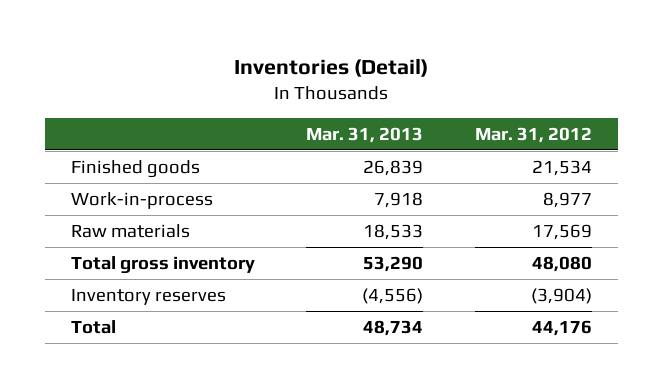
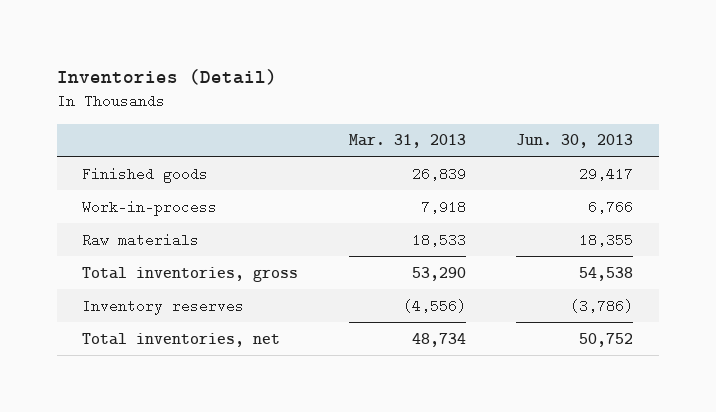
[474,126,592,143] Mar. 31, 2012 -> none
none -> [516,134,634,149] Jun. 30, 2013
[70,256,255,275] Total gross inventory -> [82,266,299,282] Total inventories, gross
[70,320,116,335] Total -> [82,332,281,347] Total inventories, net

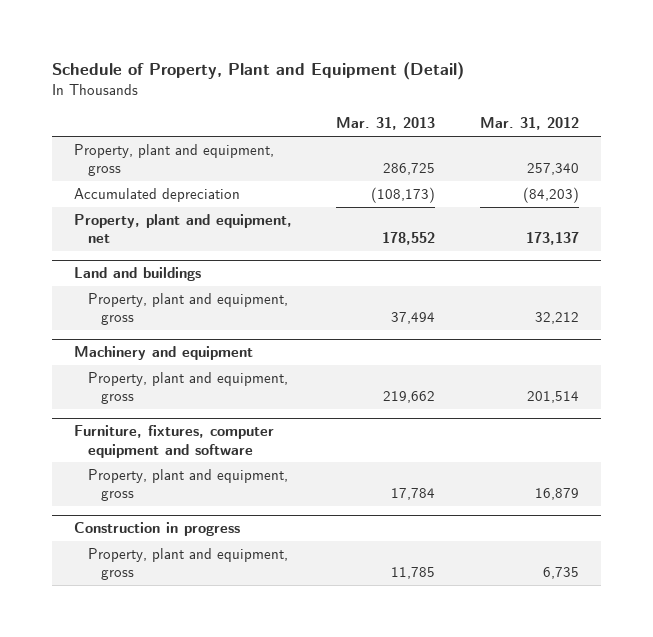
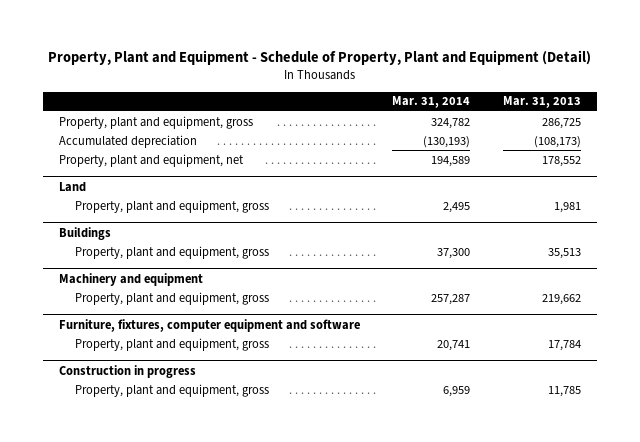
[51,62,464,81] Schedule of Property, Plant and Equipment (Detail) -> [47,50,591,66] Property, Plant and Equipment - Schedule of Property, Plant and Equipment (Detail)
[479,117,579,131] Mar. 31, 2012 -> none
none -> [392,96,471,109] Mar. 31, 2014
[74,267,202,282] Land and buildings -> none
none -> [58,181,86,192] Land
[391,312,436,325] 37,494 -> [553,201,581,213] 1,981
none -> [58,226,111,240] Buildings
none -> [75,245,270,259] Property, plant and equipment, gross

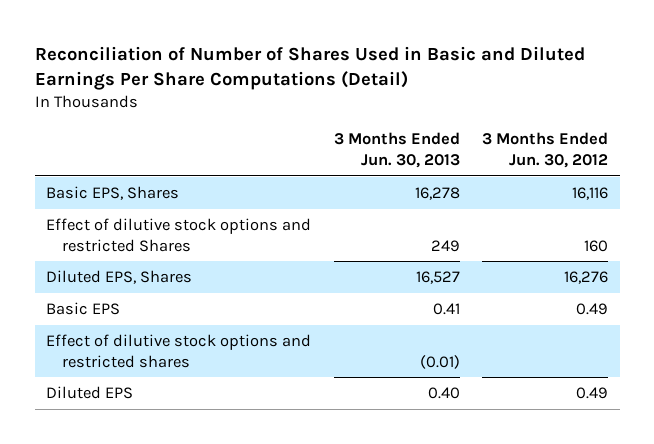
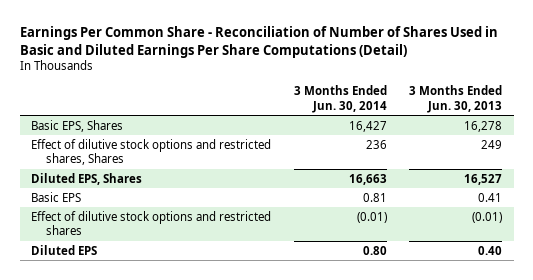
[34,45,585,91] Reconciliation of Number of Shares Used in Basic and Diluted Earnings Per Share Computations (Detail) -> [19,26,498,59] Earnings Per Common Share - Reconciliation of Number of Shares Used in Basic and Diluted Earnings Per Share Computations (Detail)
[482,132,609,169] 3 Months Ended Jun. 30, 2012 -> none
none -> [293,85,387,113] 3 Months Ended Jun. 30, 2014
[45,217,311,252] Effect of dilutive stock options and restricted Shares -> [31,138,272,166] Effect of dilutive stock options and restricted shares, Shares

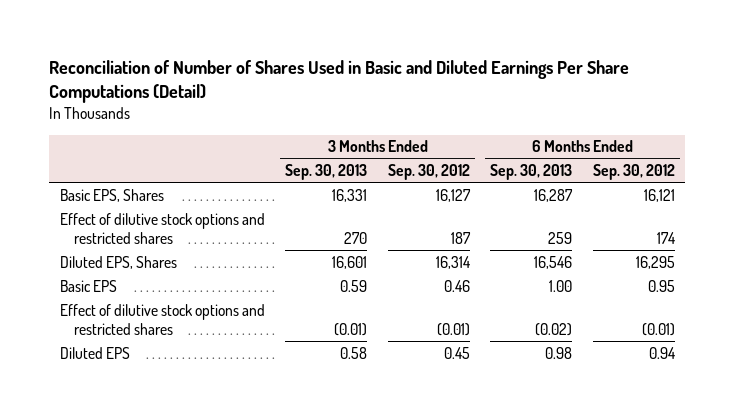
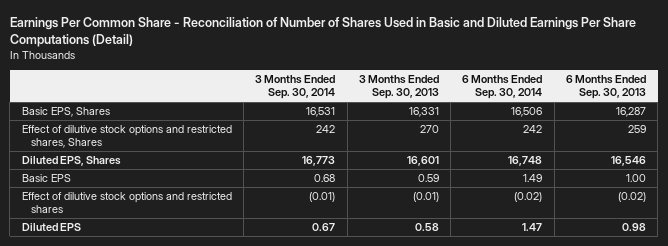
[49,59,630,104] Reconciliation of Number of Shares Used in Basic and Diluted Earnings Per Share Computations (Detail) -> [9,17,636,48] Earnings Per Common Share - Reconciliation of Number of Shares Used in Basic and Diluted Earnings Per Share Computations (Detail)
[387,164,470,181] Sep. 30, 2012 -> none
[593,164,676,181] Sep. 30, 2012 -> none
none -> [255,75,336,100] 3 Months Ended Sep. 30, 2014
none -> [462,75,543,100] 6 Months Ended Sep. 30, 2014
[59,212,265,244] Effect of dilutive stock options and restricted shares -> [21,125,232,149] Effect of dilutive stock options and restricted shares, Shares

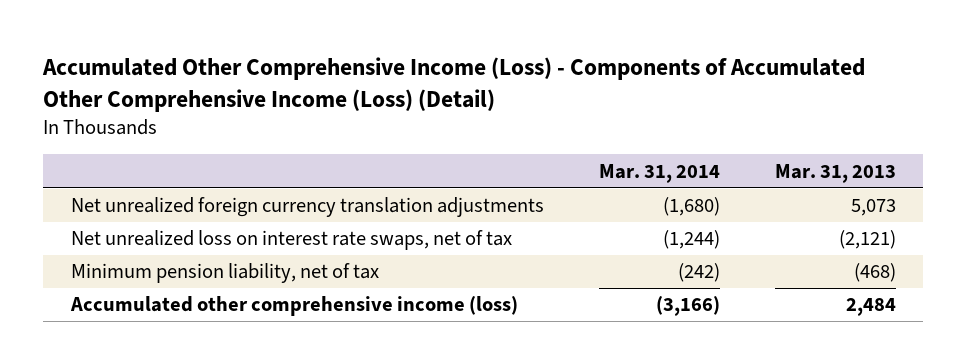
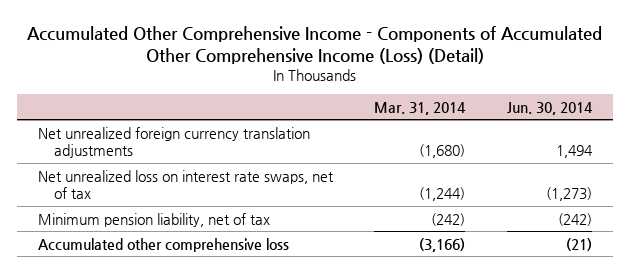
[42,56,866,112] Accumulated Other Comprehensive Income (Loss) - Components of Accumulated Other Comprehensive Income (Loss) (Detail) -> [26,25,602,64] Accumulated Other Comprehensive Income - Components of Accumulated Other Comprehensive Income (Loss) (Detail)
[774,163,896,183] Mar. 31, 2013 -> none
none -> [507,101,594,115] Jun. 30, 2014
[69,296,518,317] Accumulated other comprehensive income (loss) -> [37,237,289,252] Accumulated other comprehensive loss

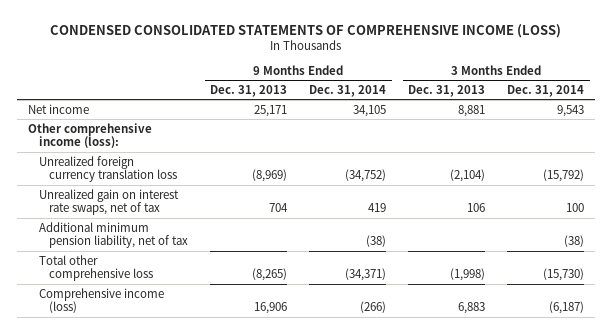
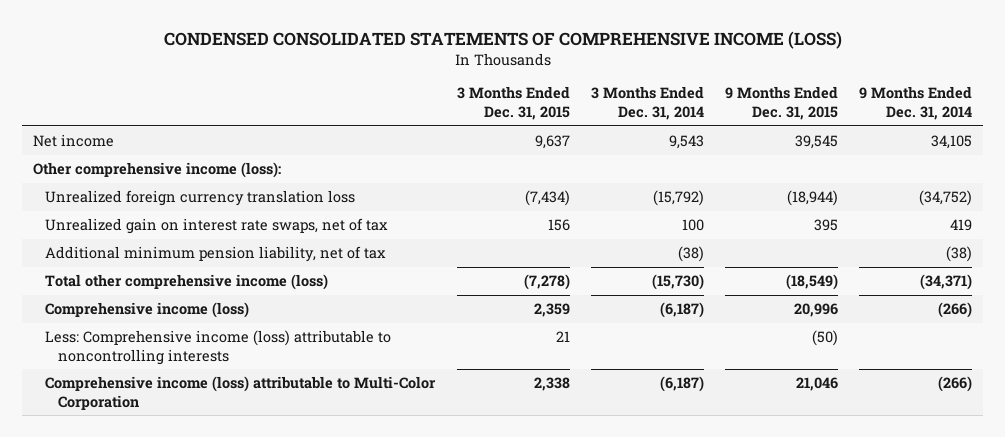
[210,84,288,97] Dec. 31, 2013 -> none
[408,84,486,97] Dec. 31, 2013 -> none
none -> [456,86,570,121] 3 Months Ended Dec. 31, 2015
none -> [725,86,839,121] 9 Months Ended Dec. 31, 2015
[38,254,154,282] Total other comprehensive loss -> [45,274,329,291] Total other comprehensive income (loss)
none -> [45,330,392,365] Less: Comprehensive income (loss) attributable to noncontrolling interests
none -> [45,376,437,410] Comprehensive income (loss) attributable to Multi-Color Corporation

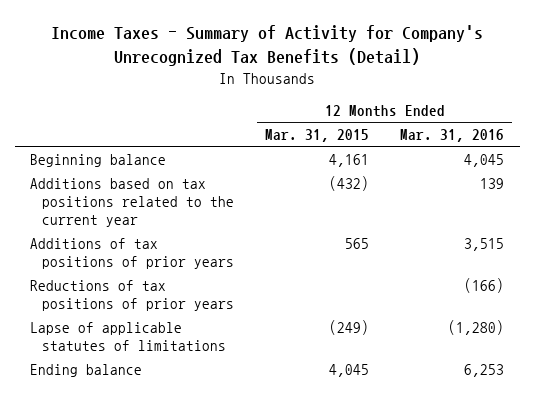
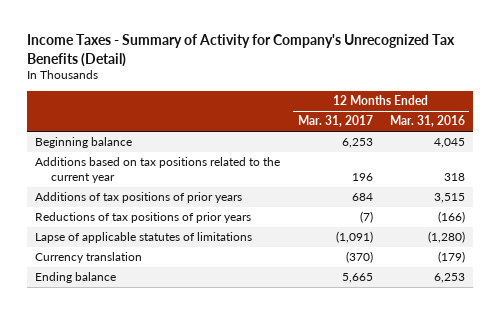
[265,129,370,143] Mar. 31, 2015 -> none
none -> [297,115,373,128] Mar. 31, 2017
[480,178,505,190] 139 -> [443,172,465,181] 318
none -> [35,252,143,264] Currency translation

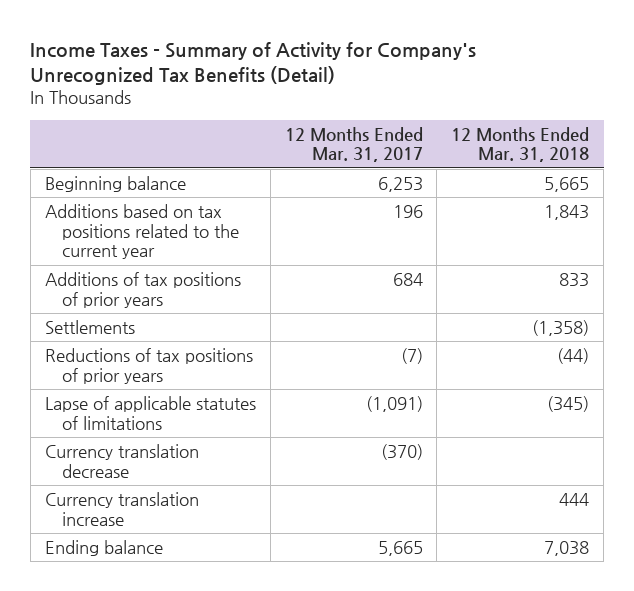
[389,115,465,128] Mar. 31, 2016 -> none
none -> [451,126,590,163] 12 Months Ended Mar. 31, 2018
none -> [44,319,135,334] Settlements
[35,252,143,264] Currency translation -> [44,443,199,478] Currency translation decrease
none -> [44,491,199,526] Currency translation increase

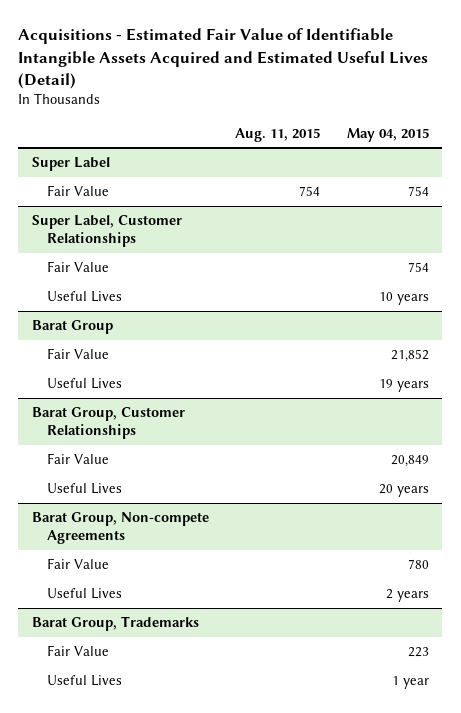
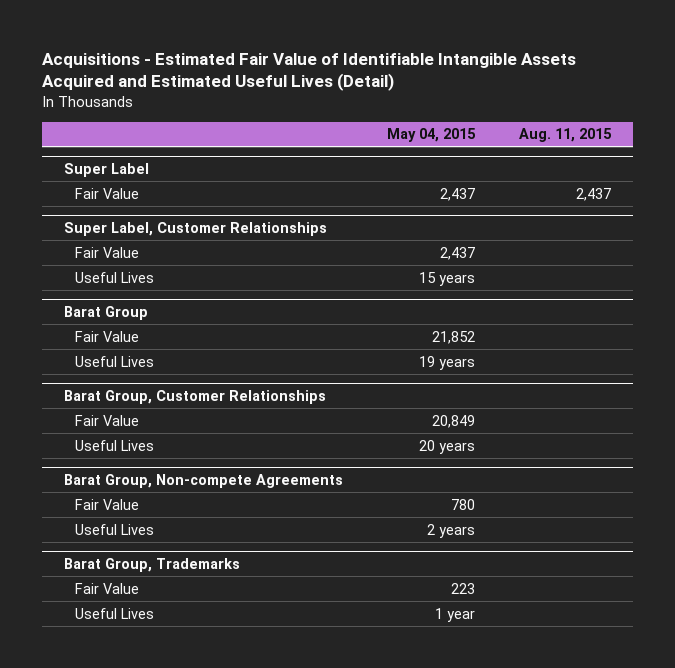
[299,185,321,196] 754 -> [575,187,611,201] 2,437
[407,185,429,196] 754 -> [439,187,475,201] 2,437
[407,261,429,272] 754 -> [439,246,475,260] 2,437
[378,291,429,305] 10 years -> [418,271,475,286] 15 years

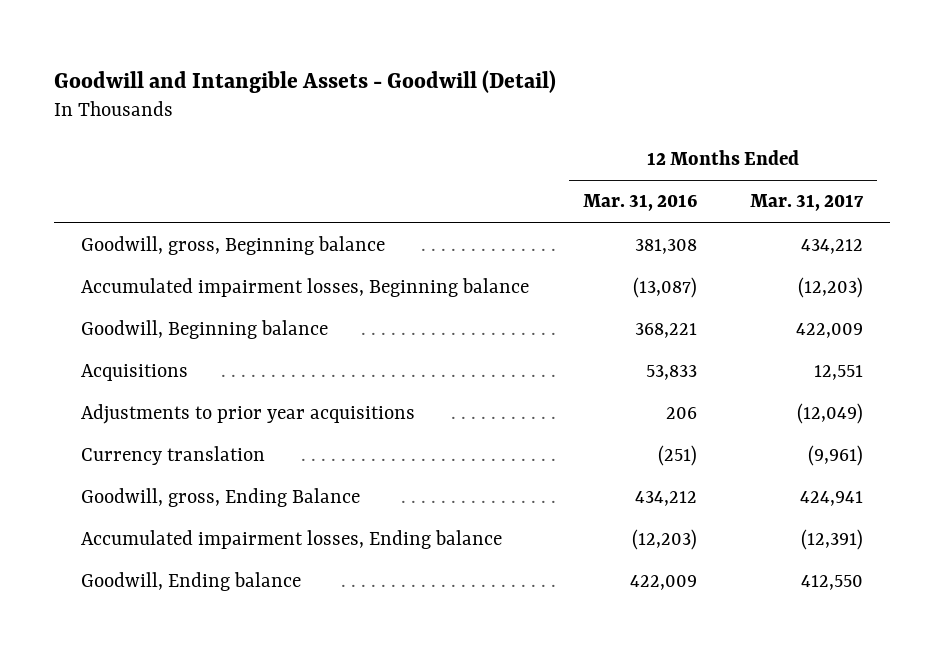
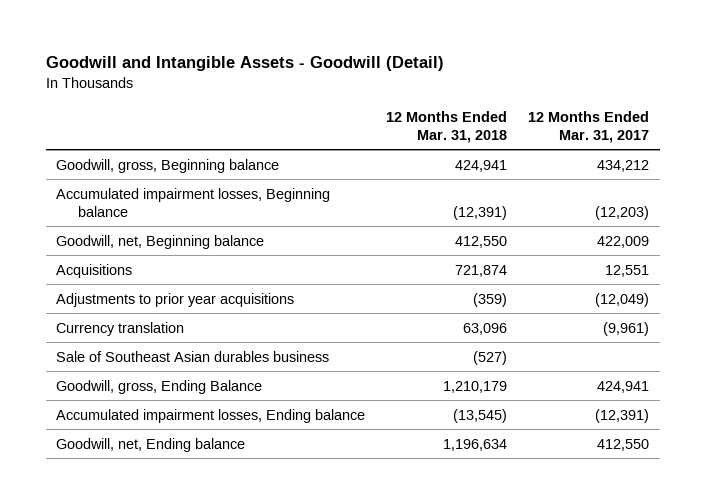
[582,194,697,212] Mar. 31, 2016 -> none
none -> [386,110,508,143] 12 Months Ended Mar. 31, 2018
[81,320,329,340] Goodwill, Beginning balance -> [56,234,265,249] Goodwill, net, Beginning balance
none -> [56,350,330,362] Sale of Southeast Asian durables business
[81,572,302,592] Goodwill, Ending balance -> [56,437,246,452] Goodwill, net, Ending balance

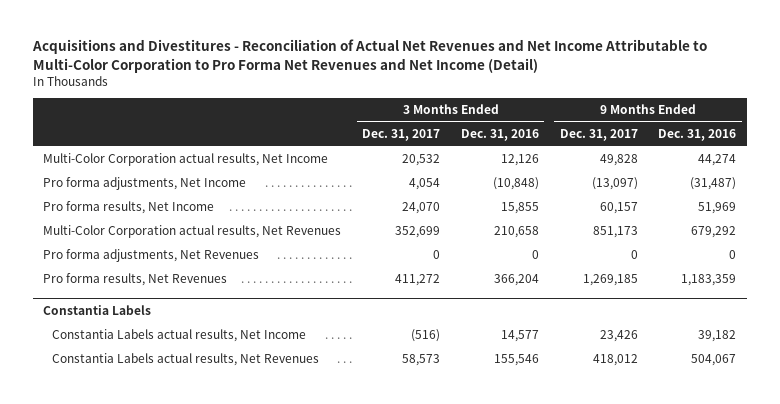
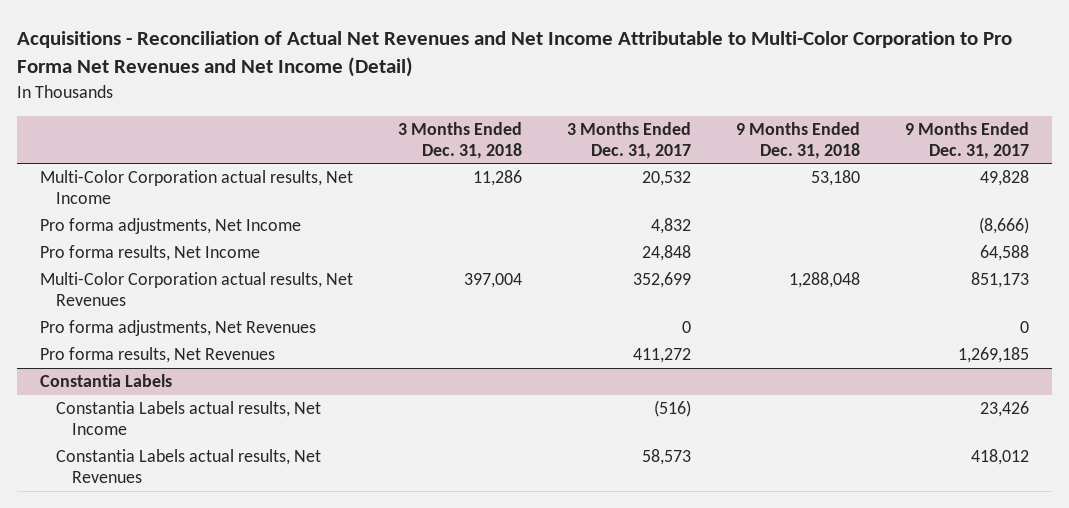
[31,39,707,73] Acquisitions and Divestitures - Reconciliation of Actual Net Revenues and Net Income Attributable to Multi-Color Corporation to Pro Forma Net Revenues and Net Income (Detail) -> [17,31,1013,78] Acquisitions - Reconciliation of Actual Net Revenues and Net Income Attributable to Multi-Color Corporation to Pro Forma Net Revenues and Net Income (Detail)
[460,129,539,142] Dec. 31, 2016 -> none
[658,129,737,142] Dec. 31, 2016 -> none
none -> [397,121,522,160] 3 Months Ended Dec. 31, 2018
none -> [736,121,861,160] 9 Months Ended Dec. 31, 2018
[409,178,441,191] 4,054 -> [651,218,692,235] 4,832
[591,177,638,191] (13,097) -> [979,217,1030,235] (8,666)
[402,202,441,215] 24,070 -> [642,245,692,262] 24,848
[599,202,638,215] 60,157 -> [980,245,1030,262] 64,588

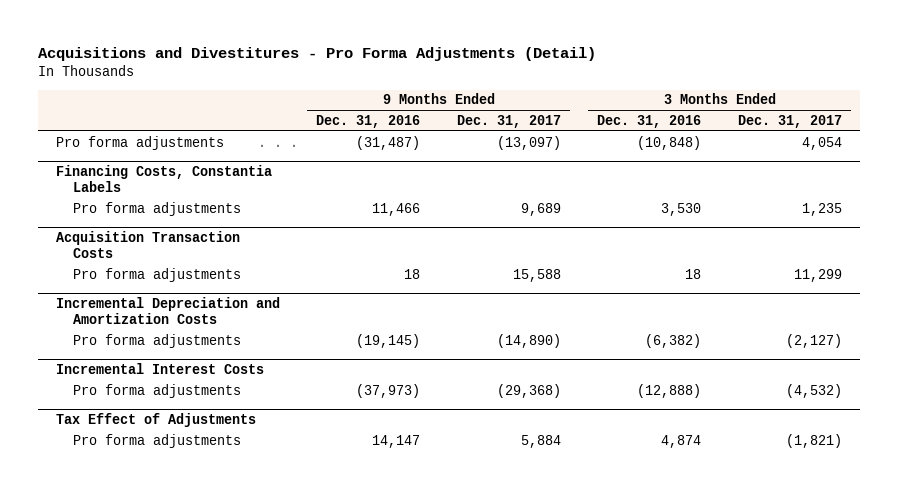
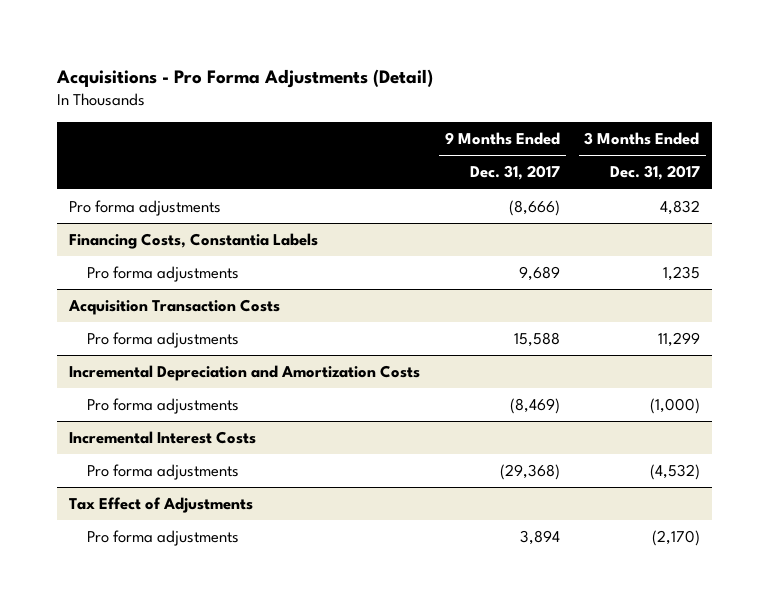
[37,47,596,62] Acquisitions and Divestitures - Pro Forma Adjustments (Detail) -> [56,68,434,88] Acquisitions - Pro Forma Adjustments (Detail)
[316,114,421,128] Dec. 31, 2016 -> none
[597,114,702,128] Dec. 31, 2016 -> none
[496,135,561,150] (13,097) -> [509,200,561,217] (8,666)
[801,136,842,150] 4,054 -> [659,200,700,216] 4,832
[496,333,561,348] (14,890) -> [510,398,561,415] (8,469)
[785,333,842,348] (2,127) -> [649,398,700,415] (1,000)
[520,434,561,448] 5,884 -> [520,530,561,546] 3,894
[785,433,842,448] (1,821) -> [651,530,700,547] (2,170)

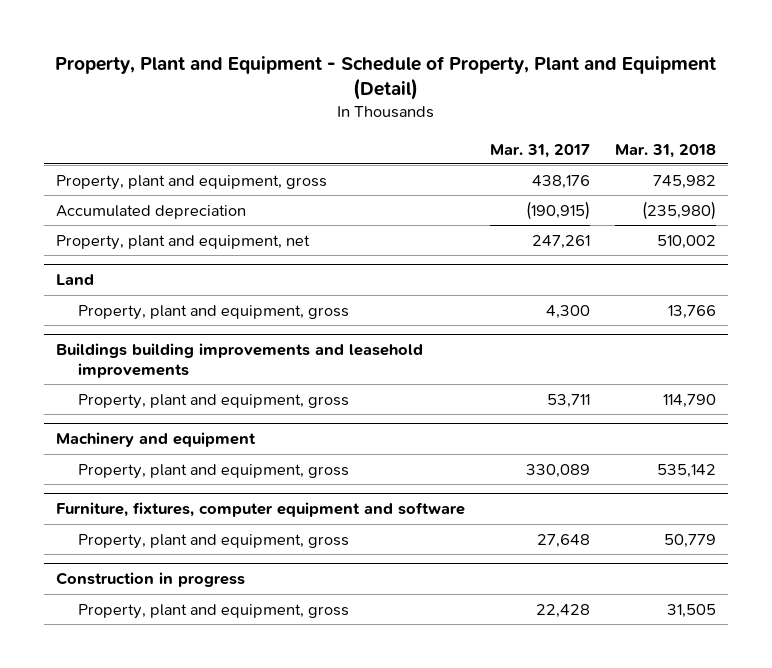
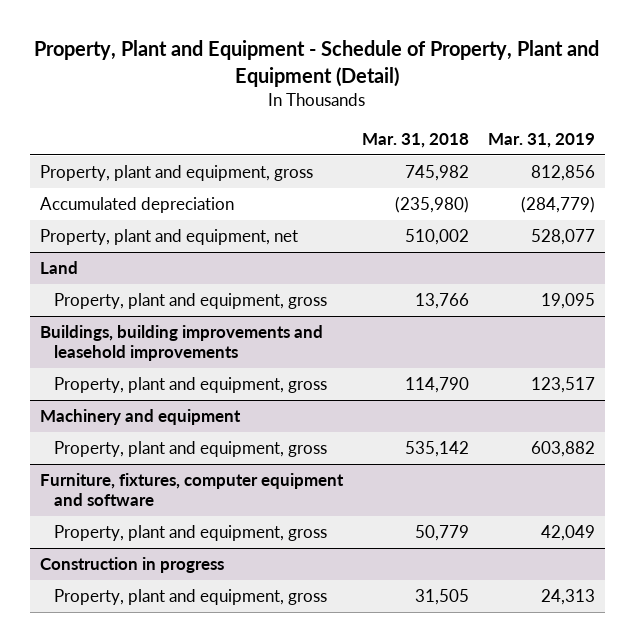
[490,143,591,158] Mar. 31, 2017 -> none
none -> [488,133,596,149] Mar. 31, 2019
[56,343,424,378] Buildings building improvements and leasehold improvements -> [39,325,323,362] Buildings, building improvements and leasehold improvements

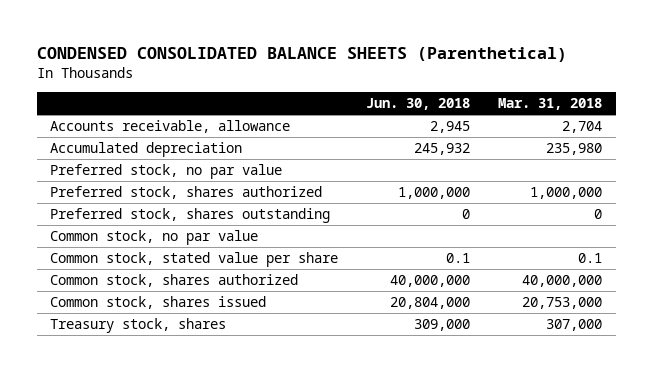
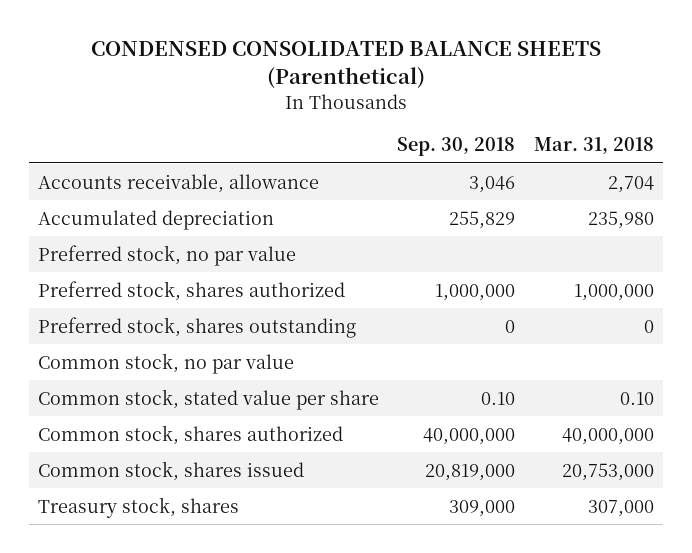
[366,98,471,111] Jun. 30, 2018 -> none
none -> [397,137,516,157] Sep. 30, 2018
[577,253,602,264] 0.1 -> [620,391,655,405] 0.10

